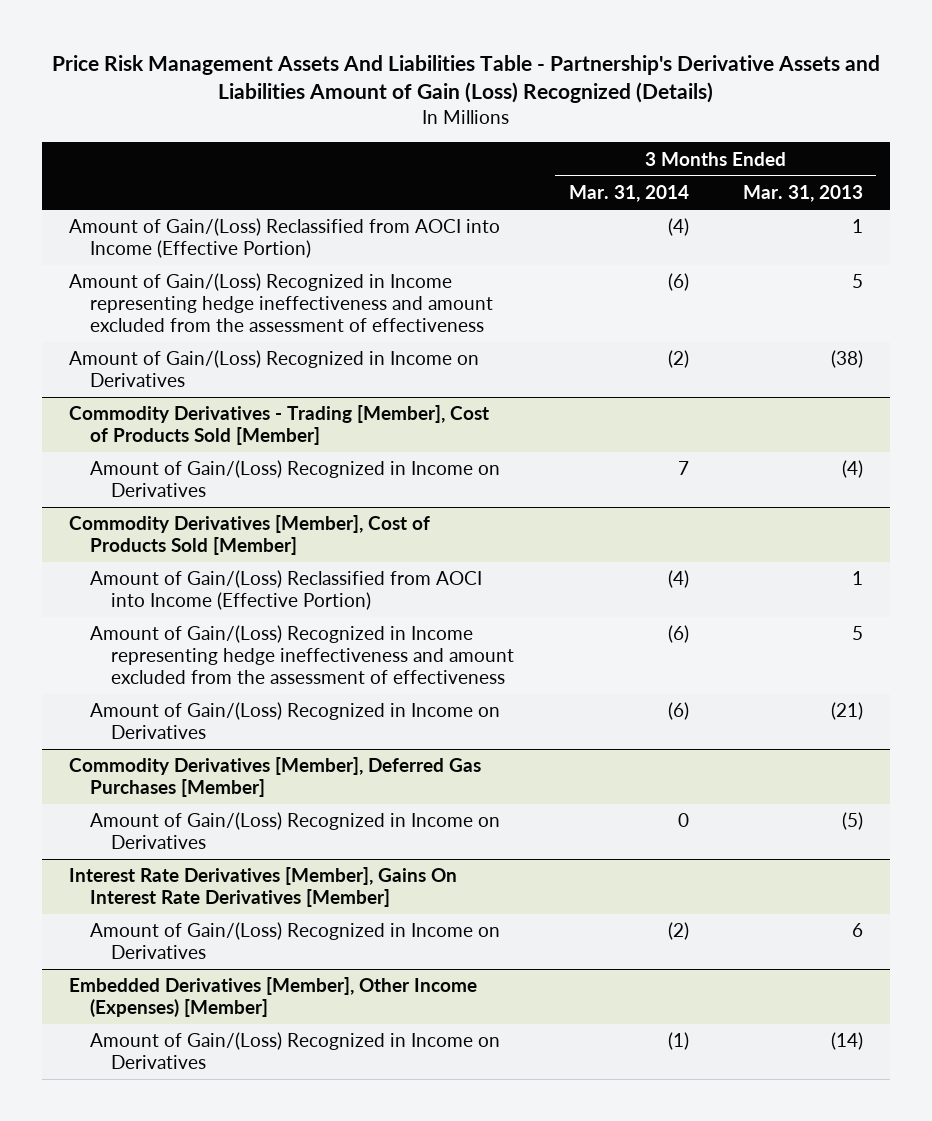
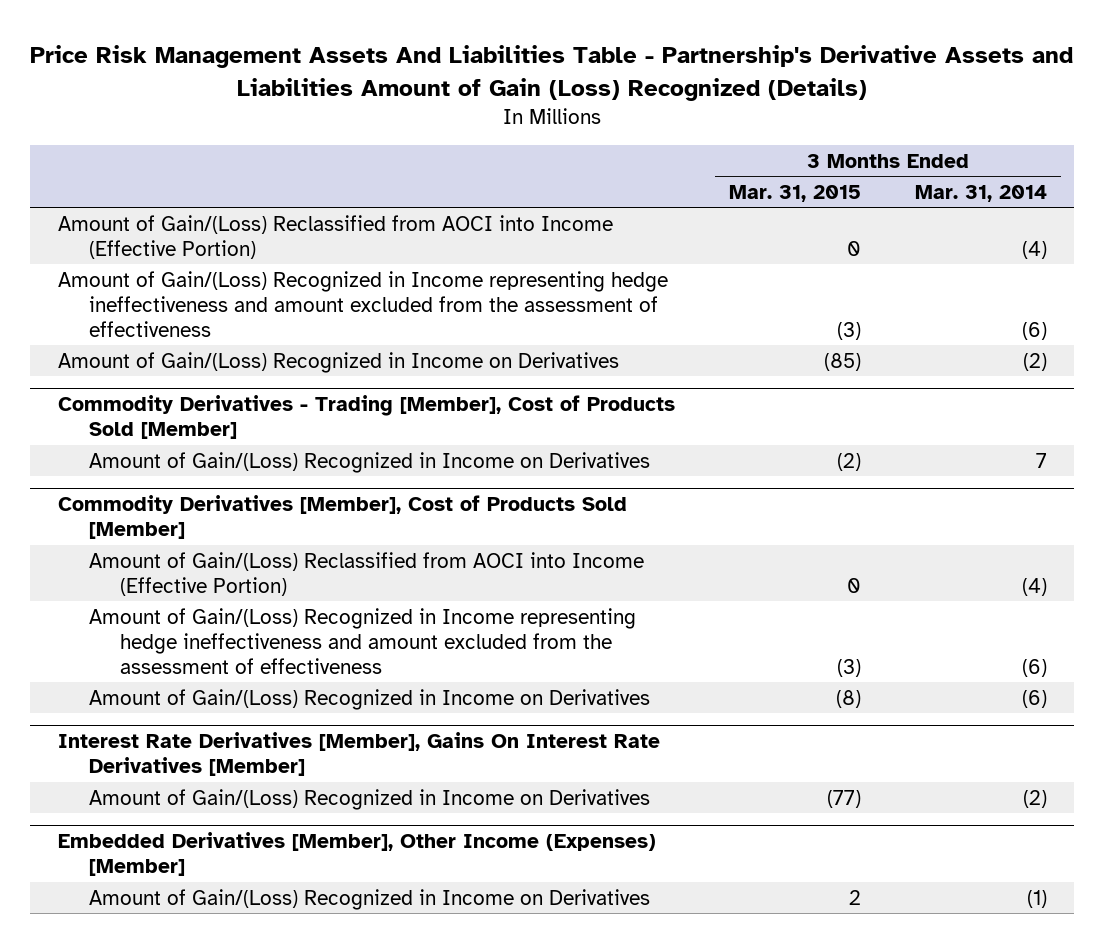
[742,185,863,203] Mar. 31, 2013 -> none
none -> [728,185,861,203] Mar. 31, 2015
[69,757,482,798] Commodity Derivatives [Member], Deferred Gas Purchases [Member] -> none
[90,812,501,850] Amount of Gain/(Loss) Recognized in Income on Derivatives -> none

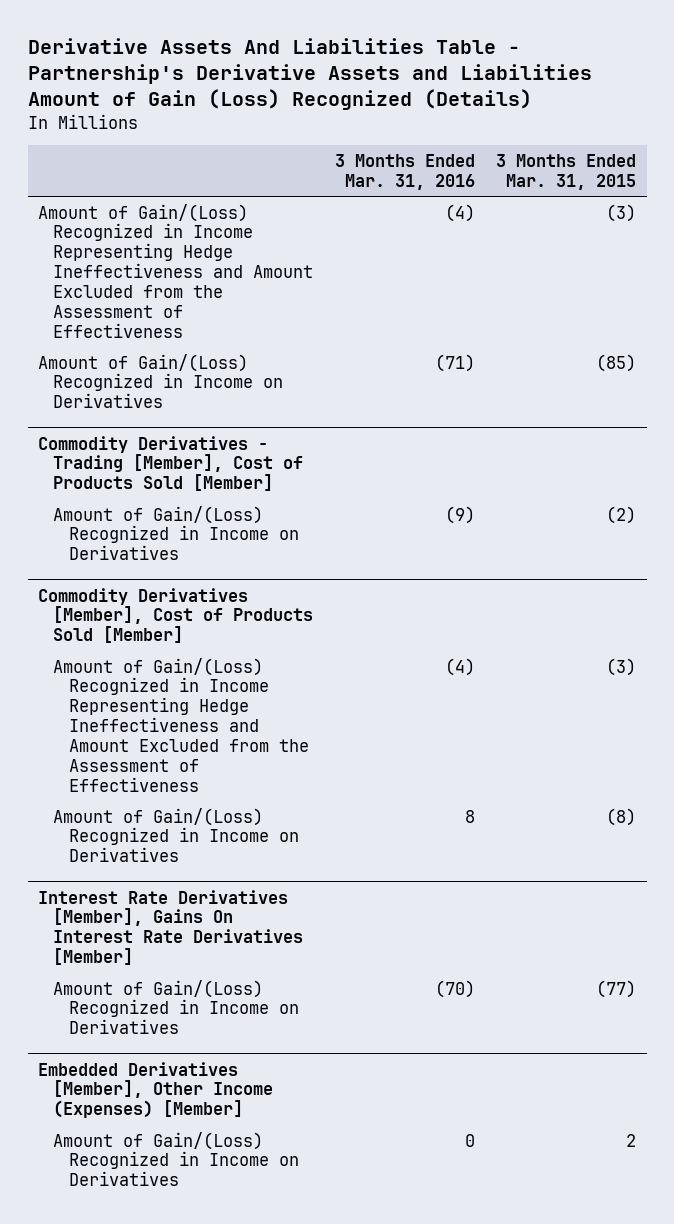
[30,45,1074,101] Price Risk Management Assets And Liabilities Table - Partnership's Derivative Assets and Liabilities Amount of Gain (Loss) Recognized (Details) -> [27,37,592,110] Derivative Assets And Liabilities Table - Partnership's Derivative Assets and Liabilities Amount of Gain (Loss) Recognized (Details)
[915,185,1048,203] Mar. 31, 2014 -> none
none -> [334,153,475,190] 3 Months Ended Mar. 31, 2016
[57,214,613,259] Amount of Gain/(Loss) Reclassified from AOCI into Income (Effective Portion) -> none
[57,270,668,337] Amount of Gain/(Loss) Recognized in Income representing hedge ineffectiveness and amount excluded from the assessment of effectiveness -> [38,203,314,338] Amount of Gain/(Loss) Recognized in Income Representing Hedge Ineffectiveness and Amount Excluded from the Assessment of Effectiveness
[88,551,644,596] Amount of Gain/(Loss) Reclassified from AOCI into Income (Effective Portion) -> none
[88,607,636,674] Amount of Gain/(Loss) Recognized in Income representing hedge ineffectiveness and amount excluded from the assessment of effectiveness -> [53,657,309,792] Amount of Gain/(Loss) Recognized in Income Representing Hedge Ineffectiveness and Amount Excluded from the Assessment of Effectiveness

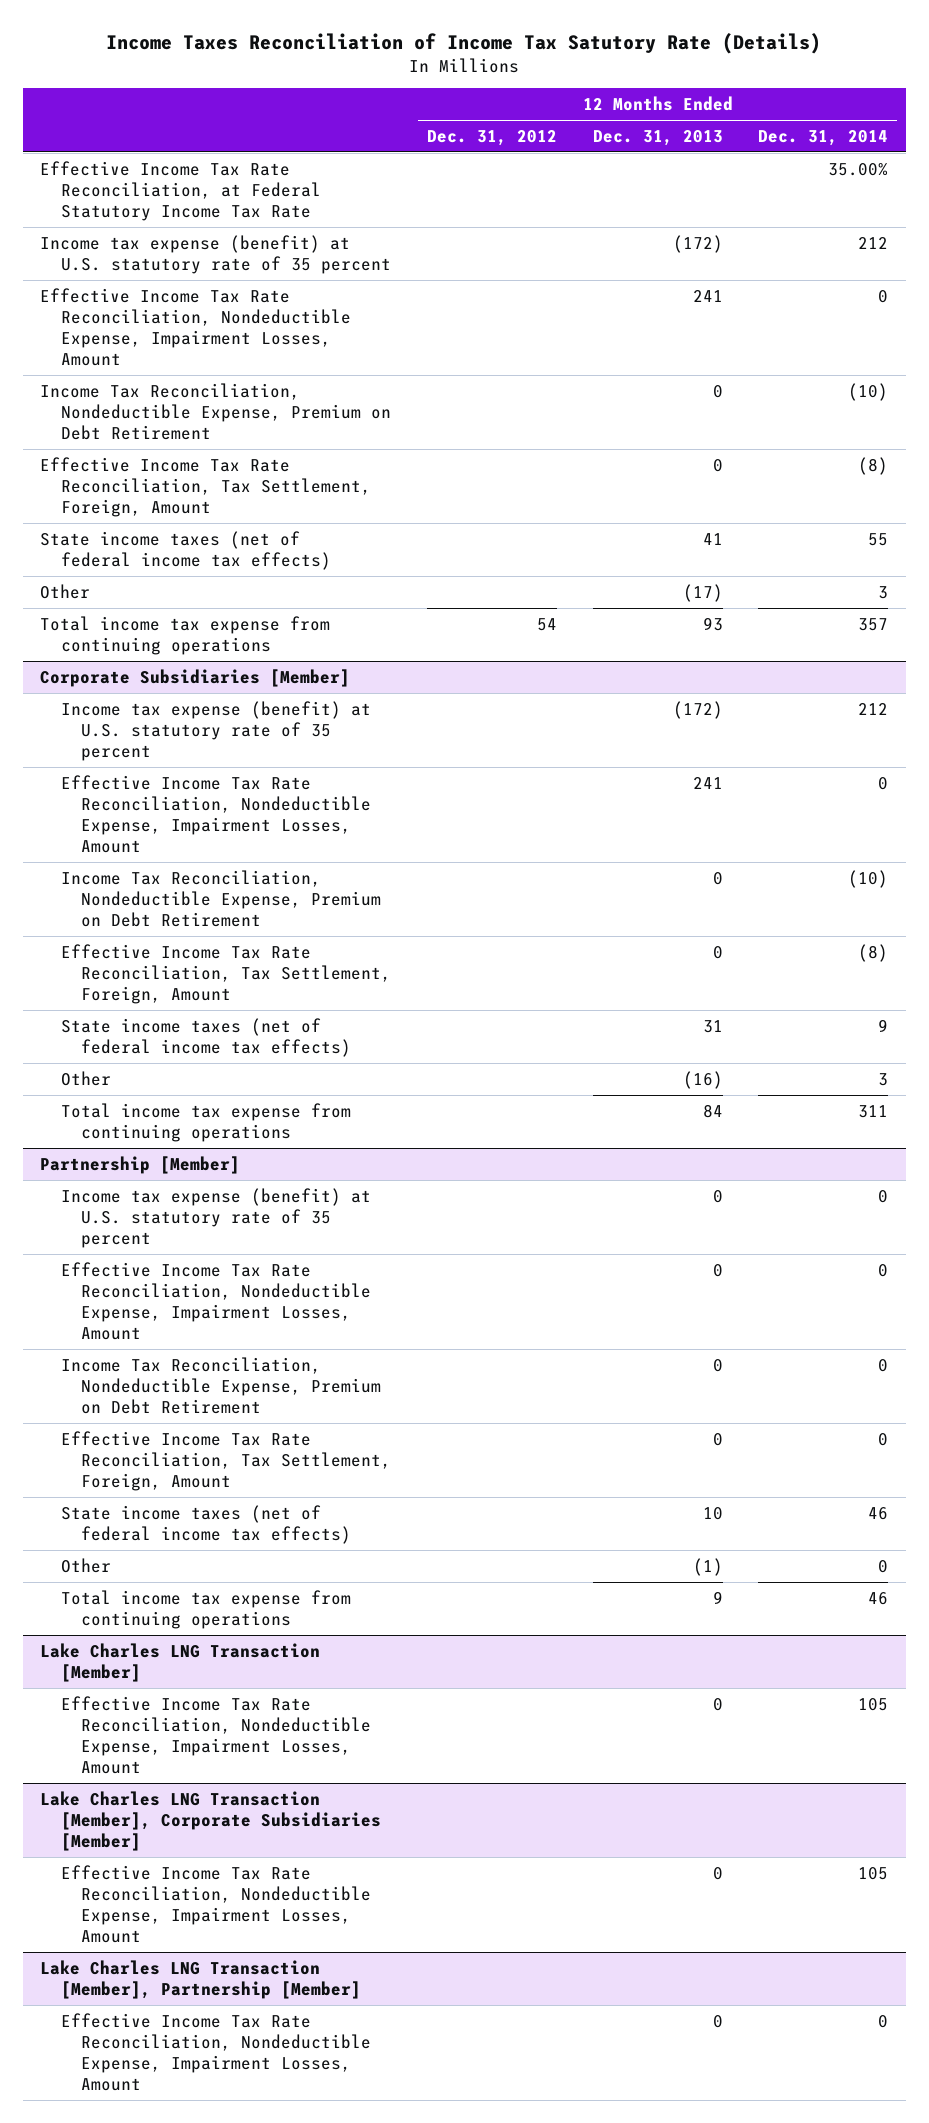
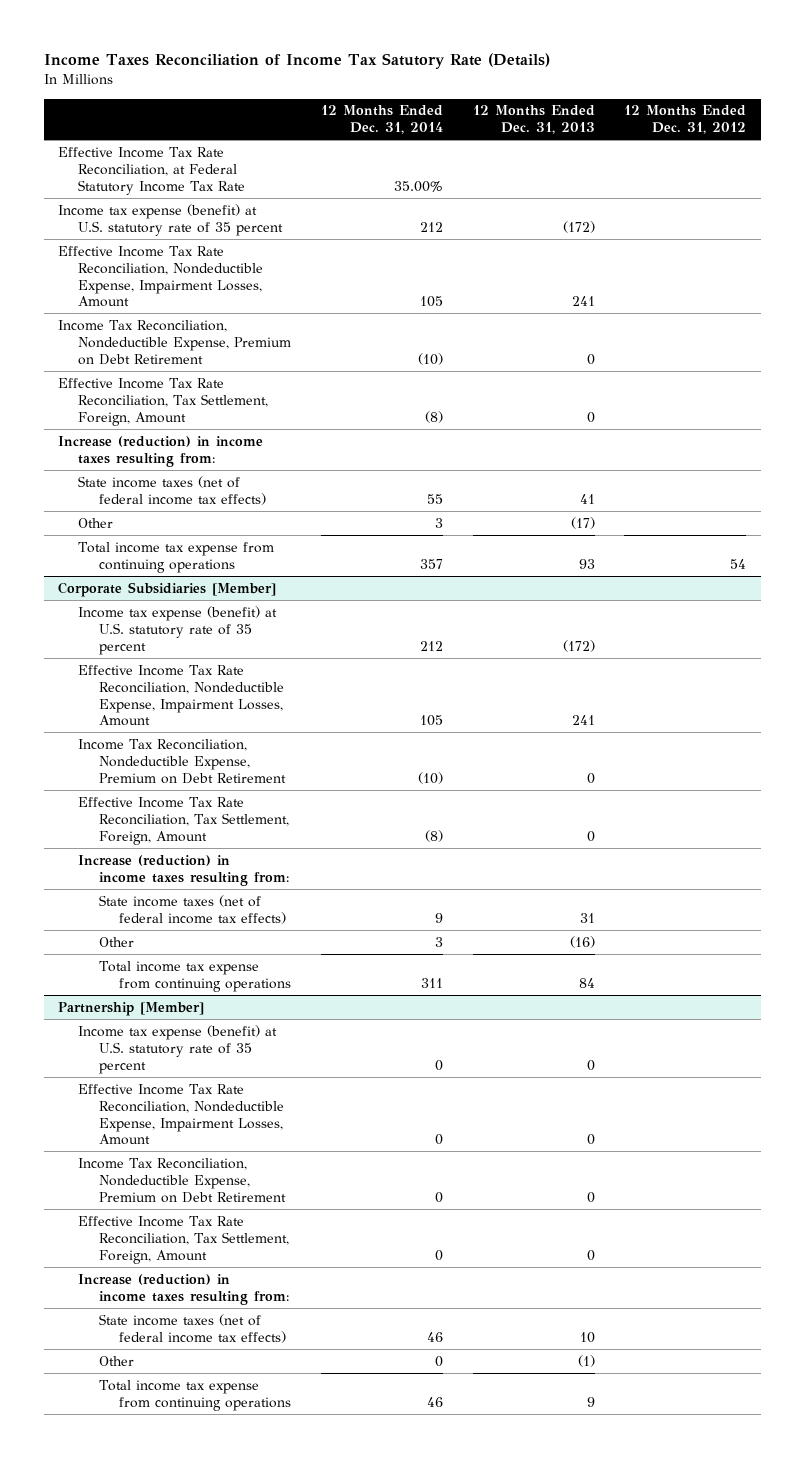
[878,289,889,303] 0 -> [420,296,444,308] 105
none -> [58,435,264,467] Increase (reduction) in income taxes resulting from:
[878,776,889,790] 0 -> [420,715,444,727] 105
none -> [78,854,289,886] Increase (reduction) in income taxes resulting from:
none -> [78,1273,289,1305] Increase (reduction) in income taxes resulting from:
[40,1642,321,1682] Lake Charles LNG Transaction [Member] -> none
[60,1695,372,1775] Effective Income Tax Rate Reconciliation, Nondeductible Expense, Impairment Losses, Amount -> none
[40,1790,381,1852] Lake Charles LNG Transaction [Member], Corporate Subsidiaries [Member] -> none
[60,1864,372,1944] Effective Income Tax Rate Reconciliation, Nondeductible Expense, Impairment Losses, Amount -> none
[40,1959,361,1999] Lake Charles LNG Transaction [Member], Partnership [Member] -> none
[60,2012,372,2092] Effective Income Tax Rate Reconciliation, Nondeductible Expense, Impairment Losses, Amount -> none

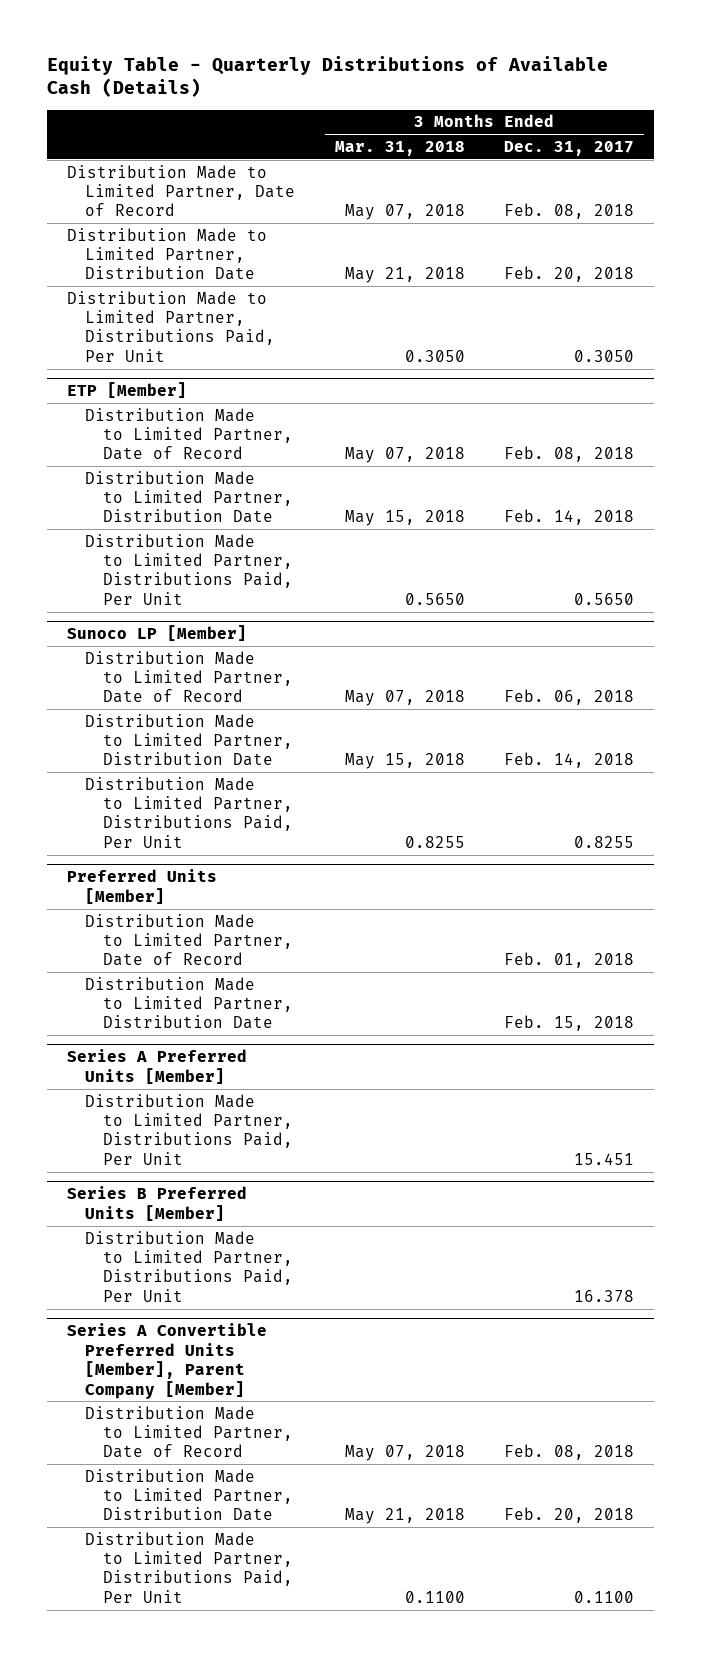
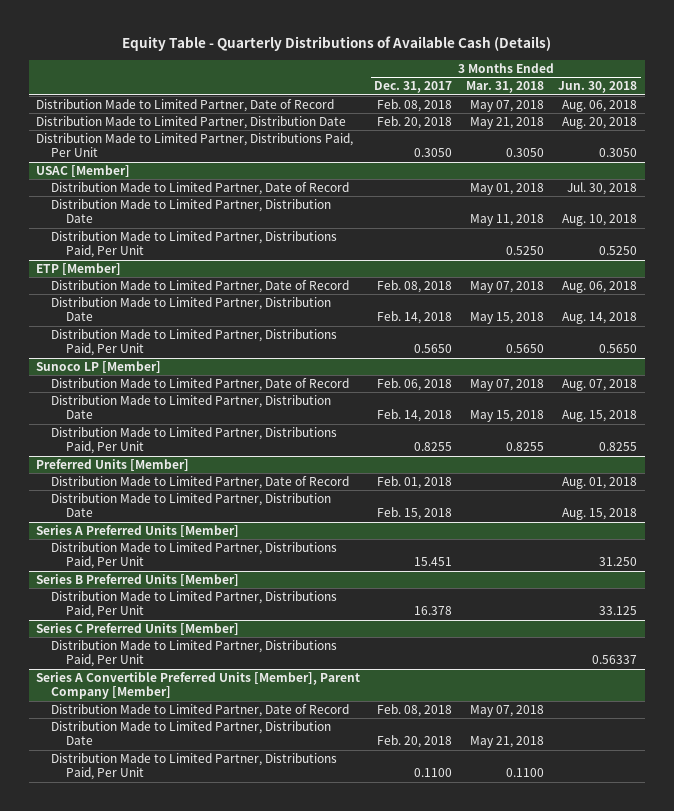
none -> [558,81,638,94] Jun. 30, 2018
none -> [36,165,131,178] USAC [Member]
none -> [50,182,349,196] Distribution Made to Limited Partner, Date of Record
none -> [50,199,331,224] Distribution Made to Limited Partner, Distribution Date
none -> [50,231,337,259] Distribution Made to Limited Partner, Distributions Paid, Per Unit
none -> [36,623,240,636] Series C Preferred Units [Member]
none -> [50,640,337,668] Distribution Made to Limited Partner, Distributions Paid, Per Unit

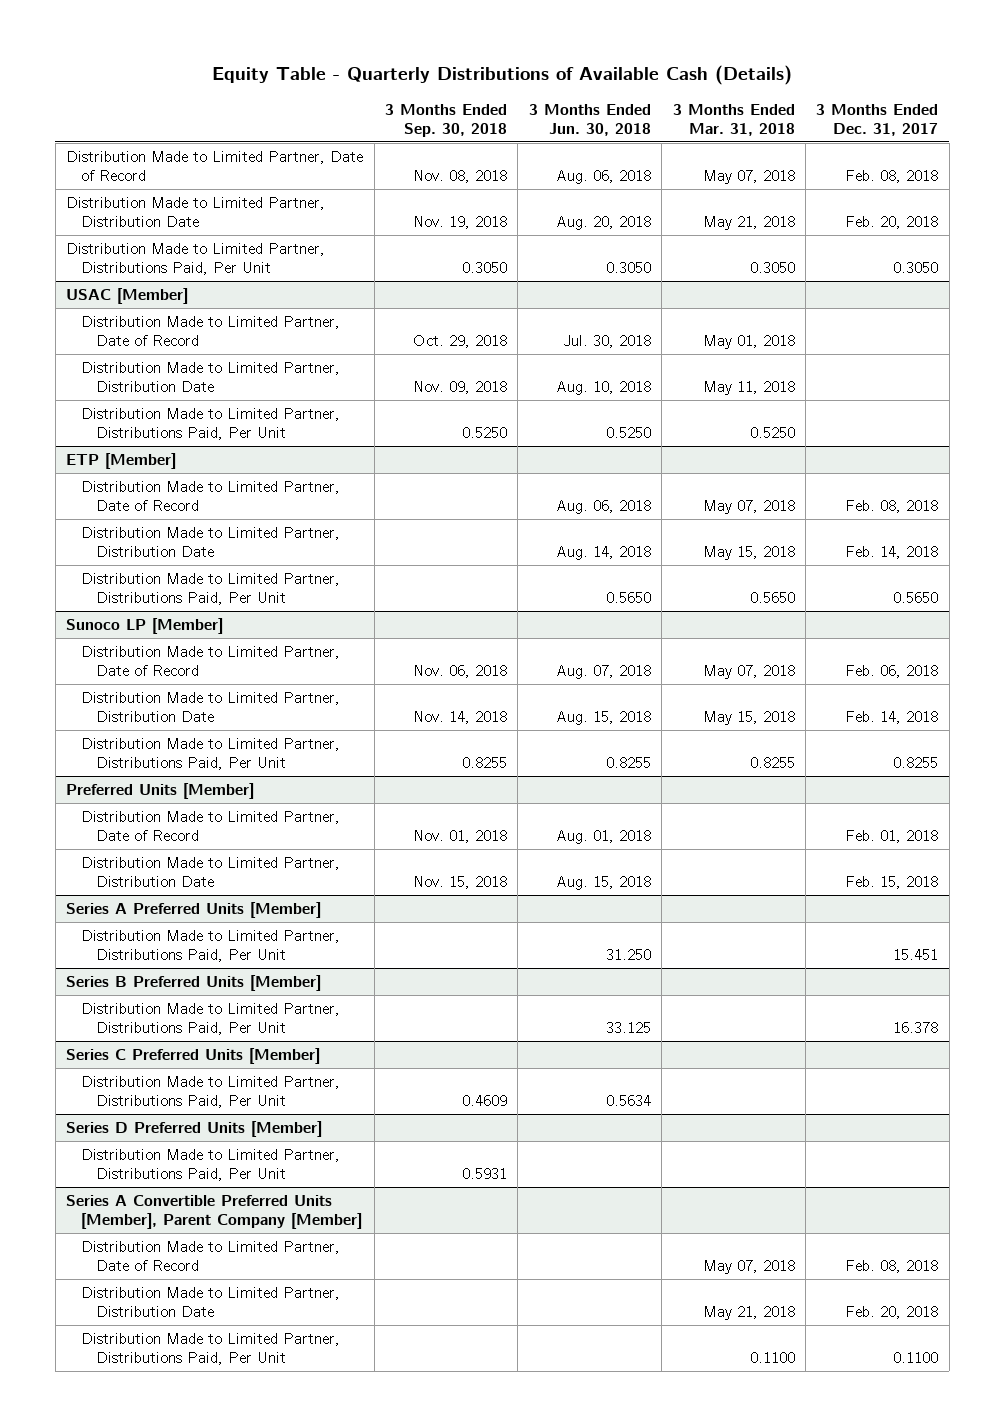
none -> [384,103,507,137] 3 Months Ended Sep. 30, 2018
[592,655,638,665] 0.56337 -> [605,1094,651,1106] 0.5634
none -> [66,1120,323,1137] Series D Preferred Units [Member]
none -> [81,1148,341,1181] Distribution Made to Limited Partner, Distributions Paid, Per Unit

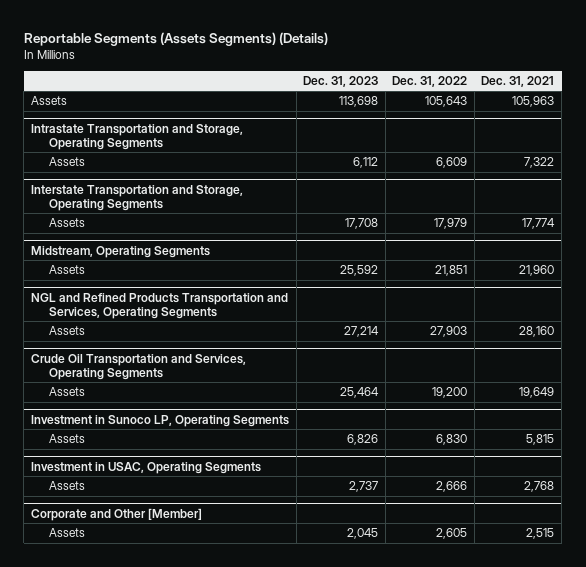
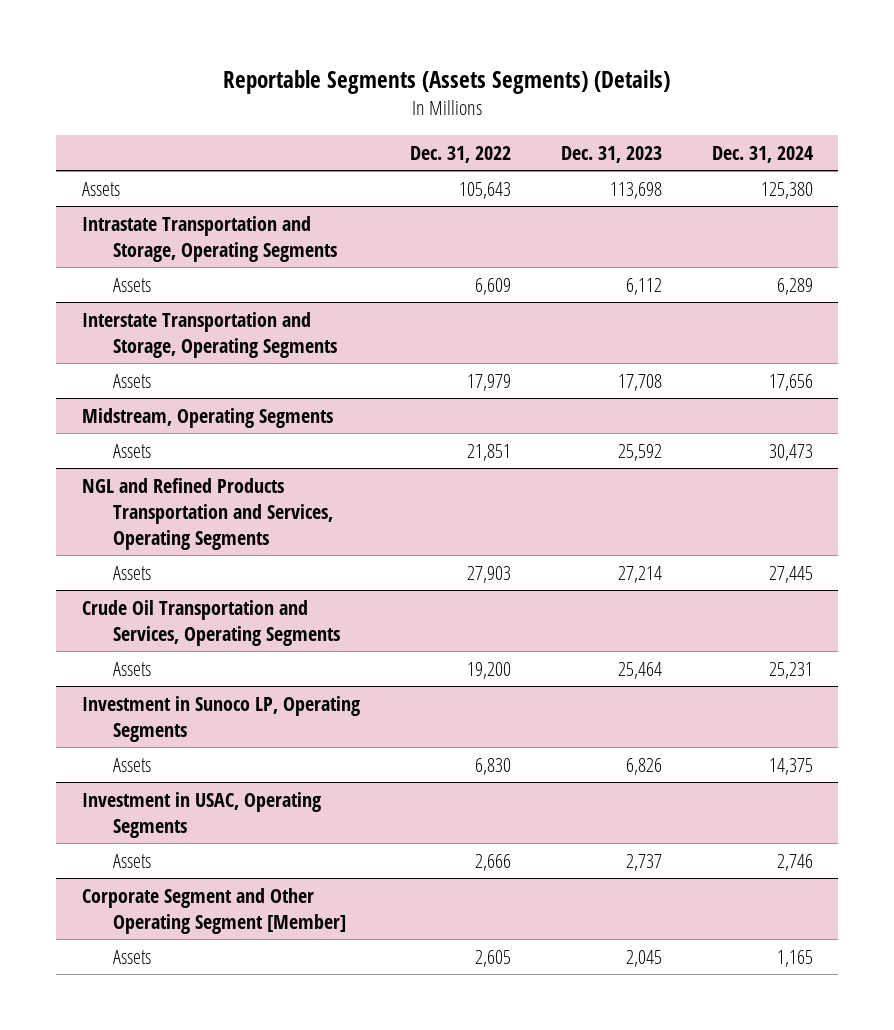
[481,75,555,87] Dec. 31, 2021 -> none
none -> [711,145,813,163] Dec. 31, 2024
[31,507,203,521] Corporate and Other [Member] -> [81,887,346,934] Corporate Segment and Other Operating Segment [Member]

